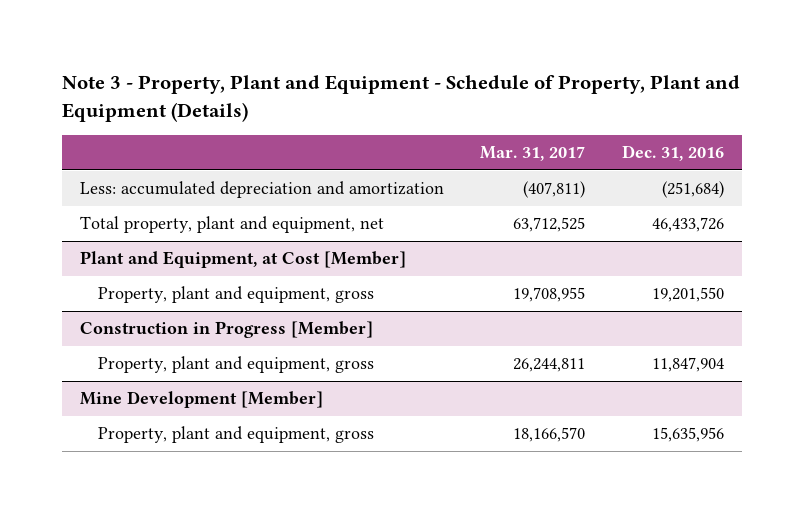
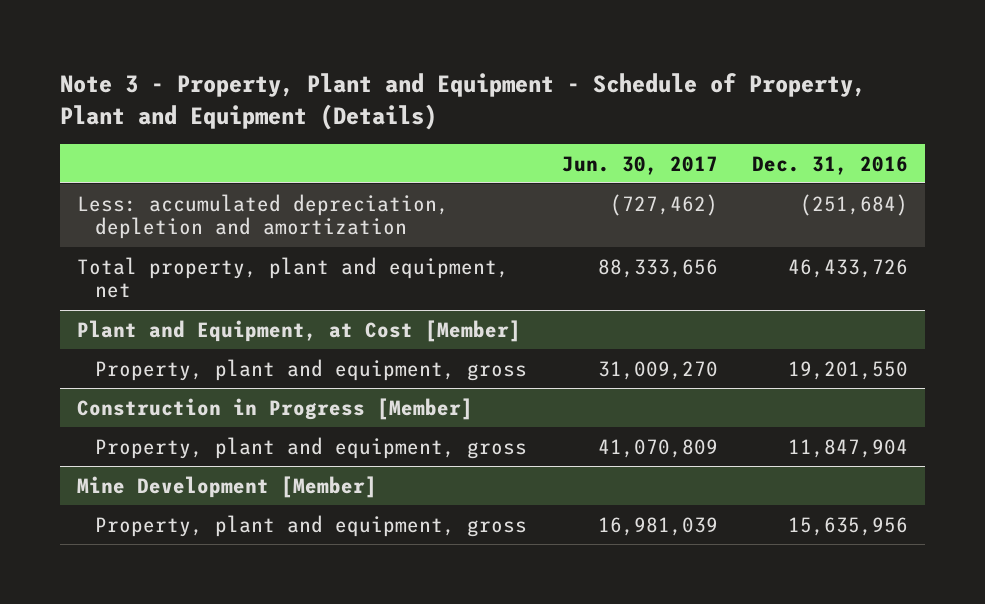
[480,146,586,162] Mar. 31, 2017 -> none
none -> [561,155,718,175] Jun. 30, 2017
[79,181,444,199] Less: accumulated depreciation and amortization -> [77,193,450,240] Less: accumulated depreciation, depletion and amortization

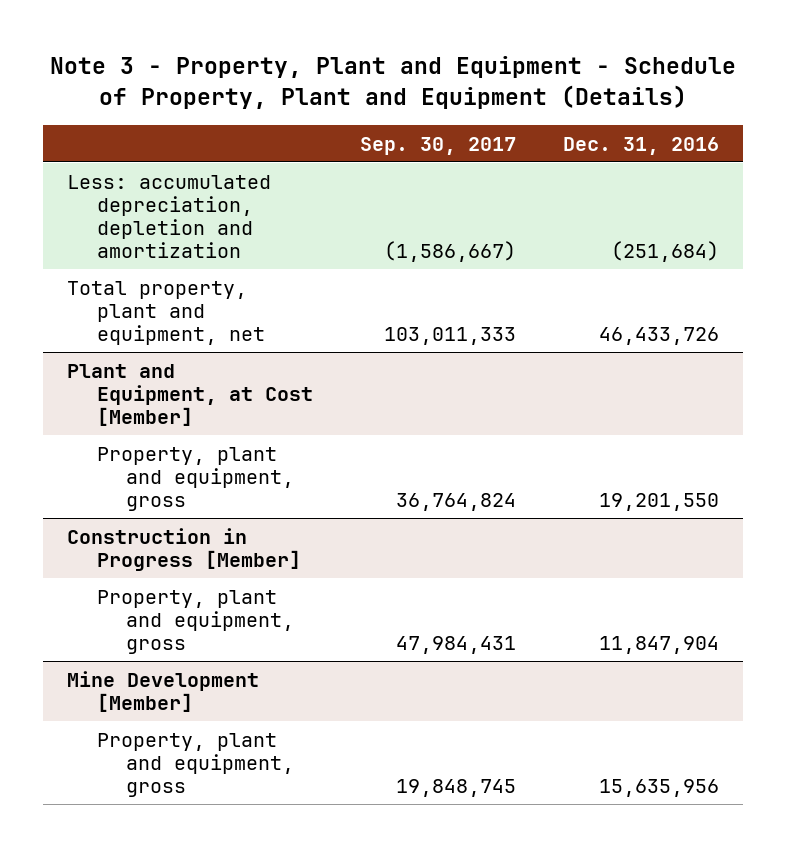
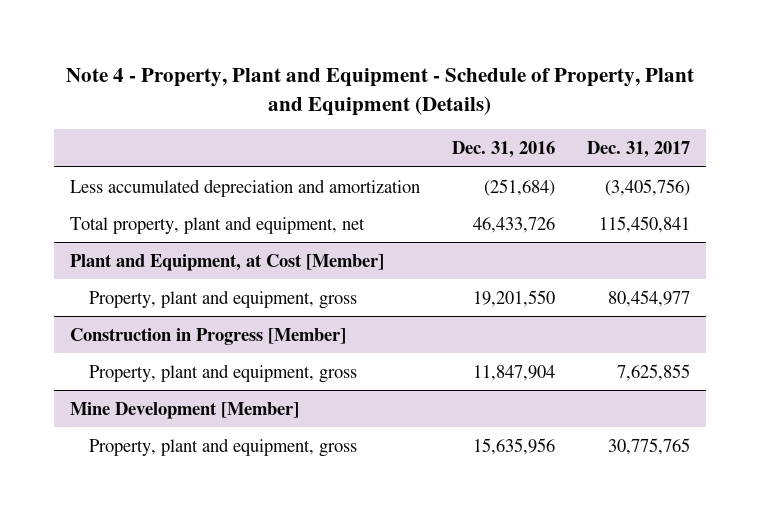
[50,56,737,110] Note 3 - Property, Plant and Equipment - Schedule of Property, Plant and Equipment (Details) -> [65,68,694,117] Note 4 - Property, Plant and Equipment - Schedule of Property, Plant and Equipment (Details)
[360,136,517,155] Sep. 30, 2017 -> none
none -> [586,141,690,159] Dec. 31, 2017
[67,174,272,259] Less: accumulated depreciation, depletion and amortization -> [69,178,420,197] Less accumulated depreciation and amortization

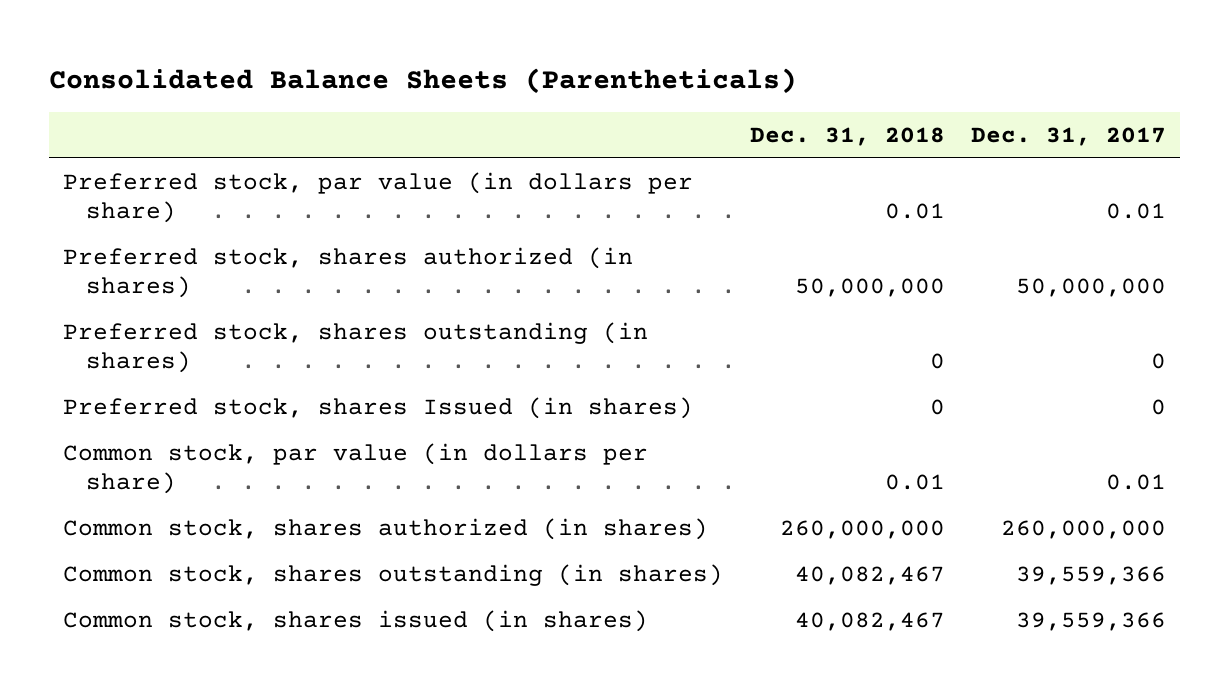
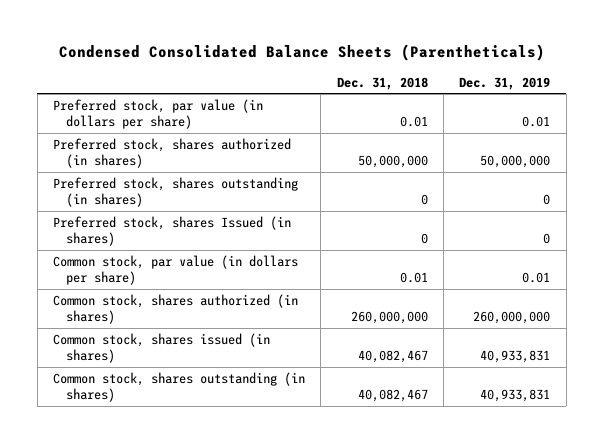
[49,67,798,94] Consolidated Balance Sheets (Parentheticals) -> [58,44,545,62] Condensed Consolidated Balance Sheets (Parentheticals)
[971,127,1167,147] Dec. 31, 2017 -> none
none -> [459,76,551,90] Dec. 31, 2019
[62,563,723,586] Common stock, shares outstanding (in shares) -> [52,371,305,403] Common stock, shares outstanding (in shares)

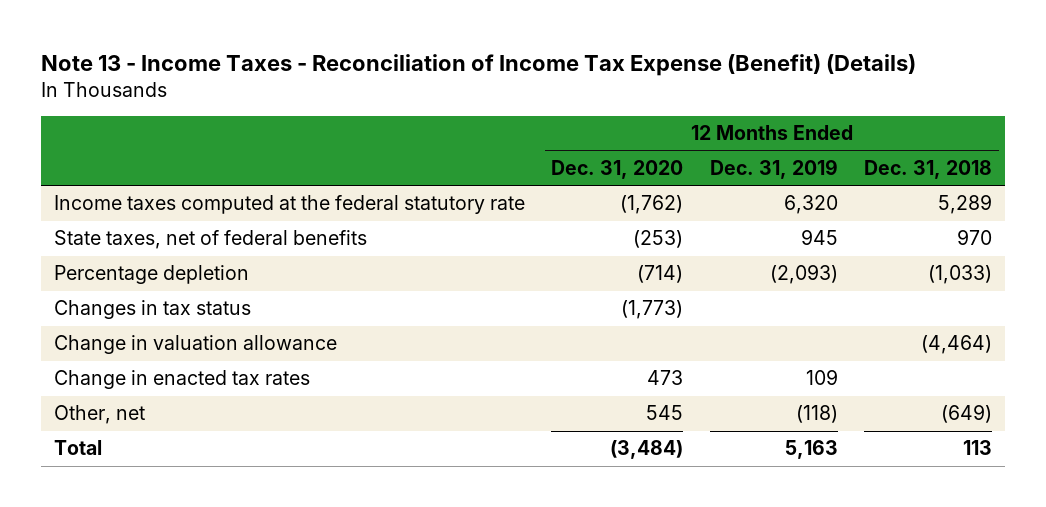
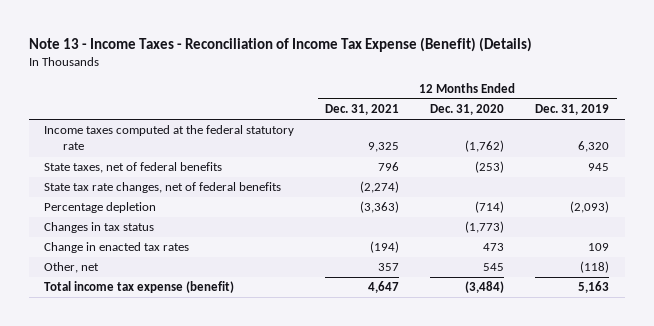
[863,160,992,180] Dec. 31, 2018 -> none
none -> [325,104,400,116] Dec. 31, 2021
none -> [44,182,282,194] State tax rate changes, net of federal benefits
[53,335,337,355] Change in valuation allowance -> none
[53,440,102,456] Total -> [44,281,235,294] Total income tax expense (benefit)

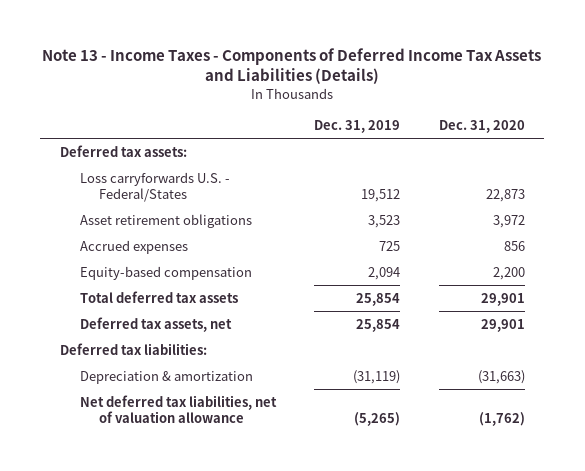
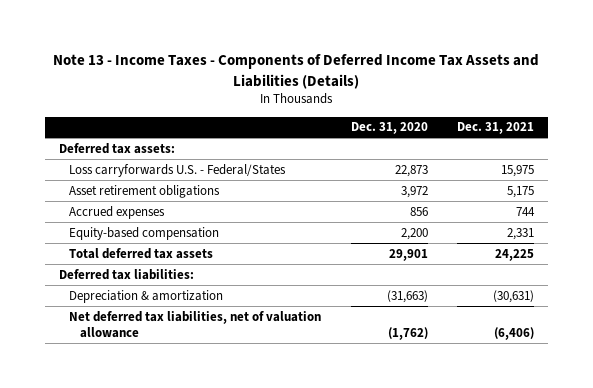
[314,119,401,133] Dec. 31, 2019 -> none
none -> [456,122,534,135] Dec. 31, 2021
[79,316,232,332] Deferred tax assets, net -> none

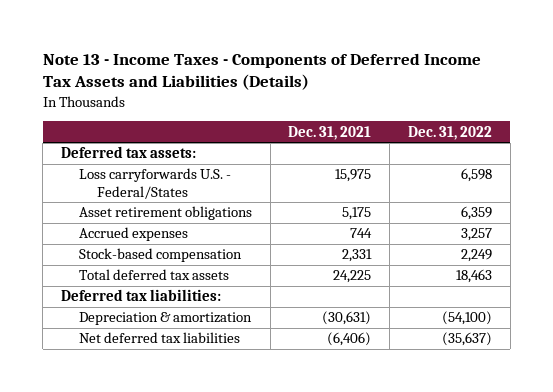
[350,122,428,135] Dec. 31, 2020 -> none
none -> [408,125,493,140] Dec. 31, 2022
[69,226,220,240] Equity-based compensation -> [78,248,242,263] Stock-based compensation
[69,310,322,338] Net deferred tax liabilities, net of valuation allowance -> [78,332,240,344] Net deferred tax liabilities

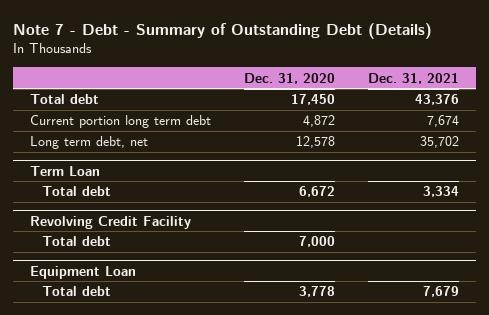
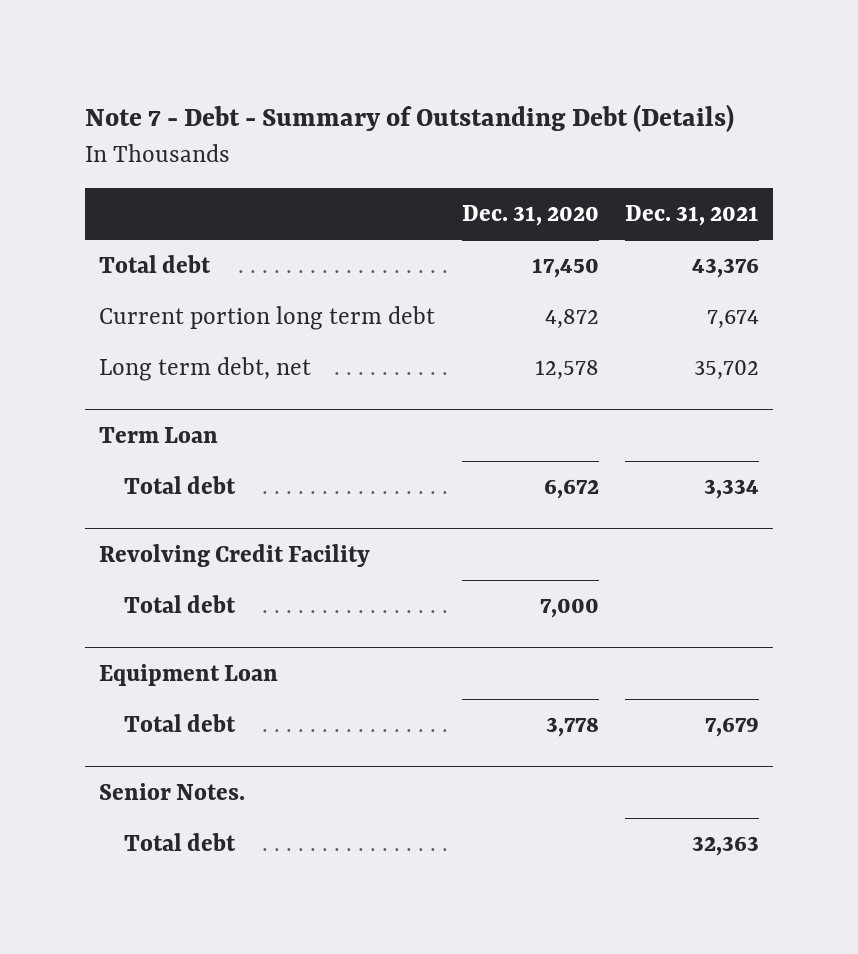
none -> [98,782,245,800] Senior Notes.
none -> [123,833,236,852] Total debt

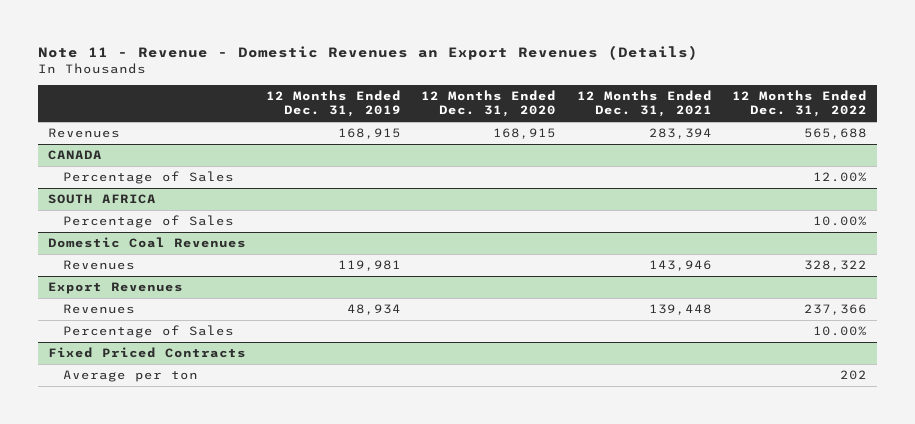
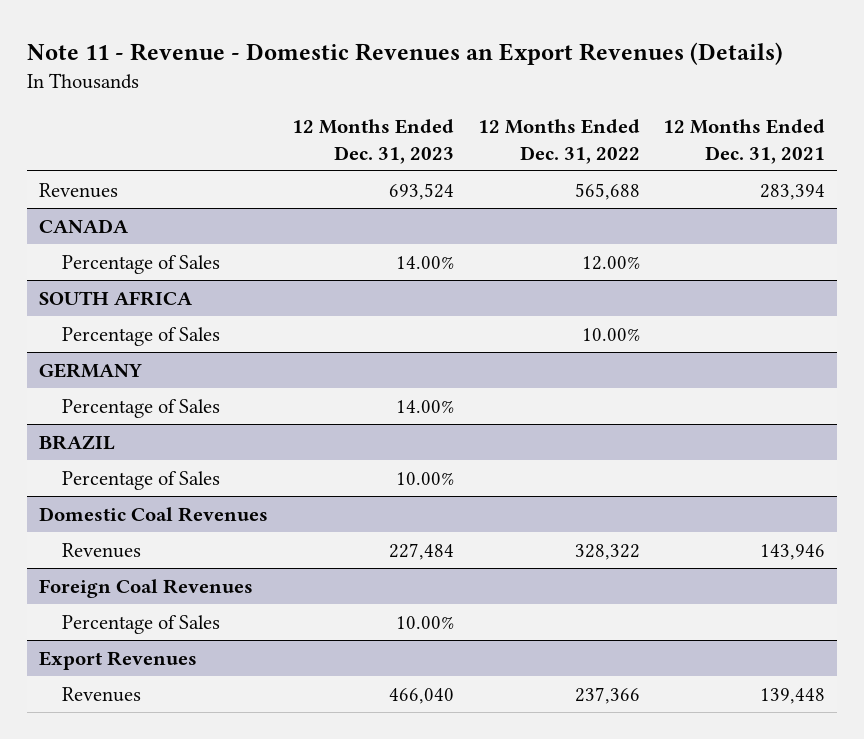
[266,89,402,118] 12 Months Ended Dec. 31, 2019 -> none
[421,89,557,118] 12 Months Ended Dec. 31, 2020 -> none
none -> [291,118,454,164] 12 Months Ended Dec. 31, 2023
none -> [39,362,143,378] GERMANY
none -> [61,398,220,418] Percentage of Sales
none -> [39,434,116,450] BRAZIL
none -> [61,470,220,490] Percentage of Sales
none -> [39,578,254,598] Foreign Coal Revenues
none -> [61,614,220,634] Percentage of Sales
[63,325,235,339] Percentage of Sales -> none
[48,347,247,359] Fixed Priced Contracts -> none
[63,370,199,383] Average per ton -> none

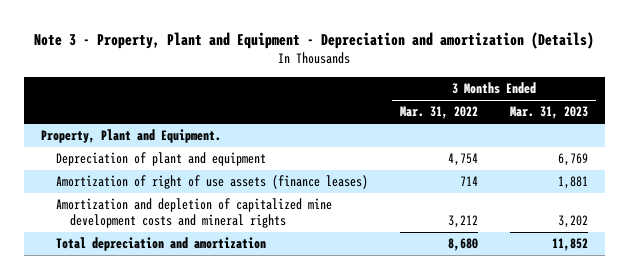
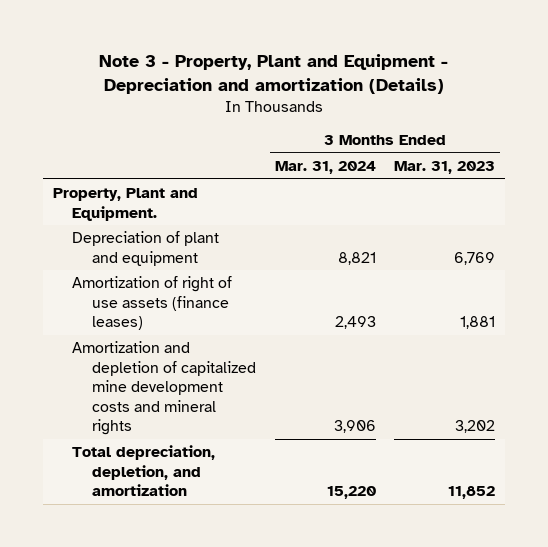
[399,106,478,120] Mar. 31, 2022 -> none
none -> [274,161,376,175] Mar. 31, 2024
[55,237,266,252] Total depreciation and amortization -> [72,445,216,497] Total depreciation, depletion, and amortization

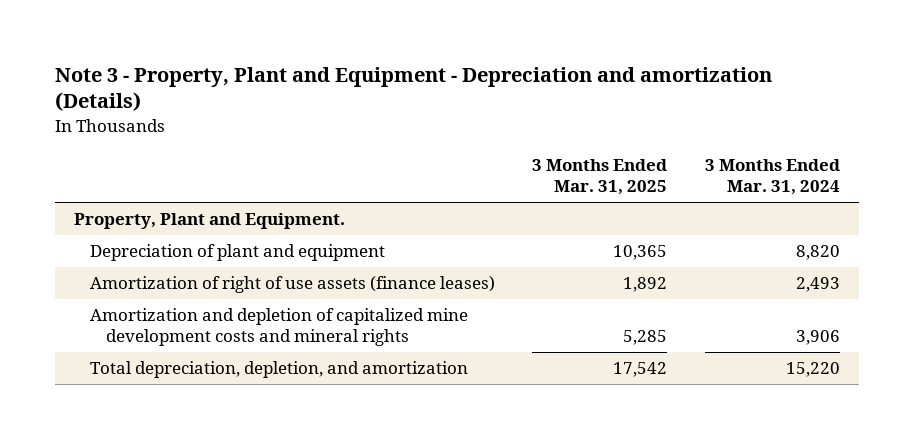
[394,161,496,175] Mar. 31, 2023 -> none
none -> [532,159,668,196] 3 Months Ended Mar. 31, 2025
[337,251,376,265] 8,821 -> [796,245,841,261] 8,820

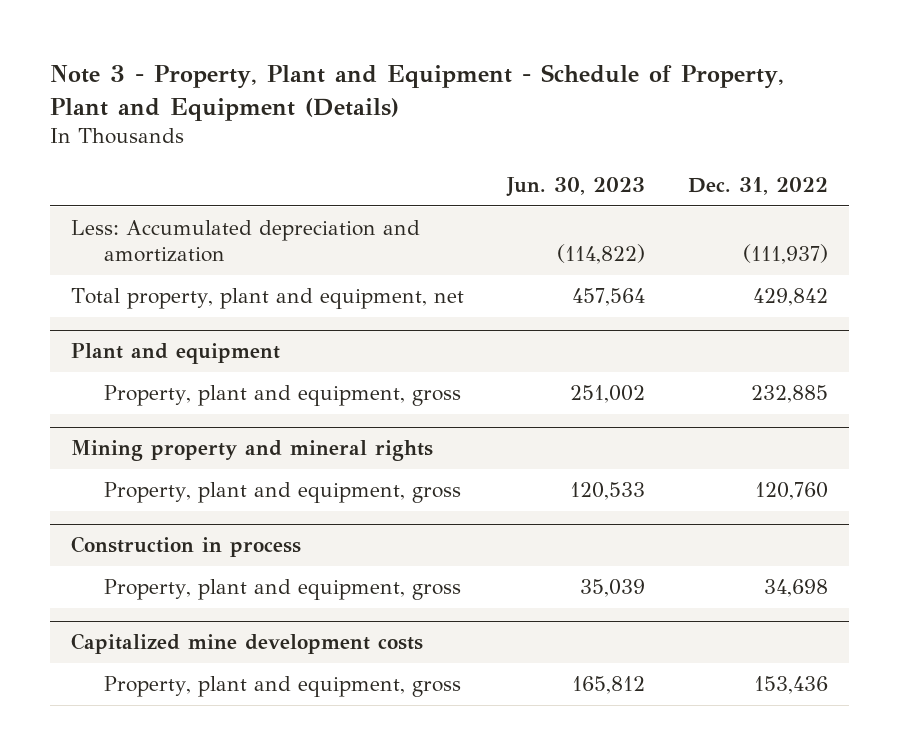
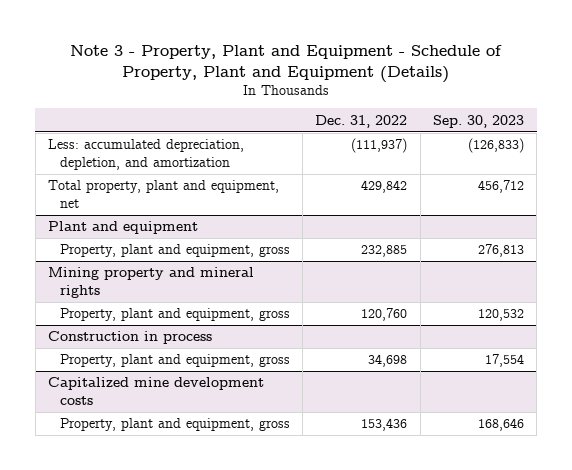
[506,177,646,198] Jun. 30, 2023 -> none
none -> [433,114,525,128] Sep. 30, 2023
[71,220,421,263] Less: Accumulated depreciation and amortization -> [48,139,245,170] Less: accumulated depreciation, depletion, and amortization

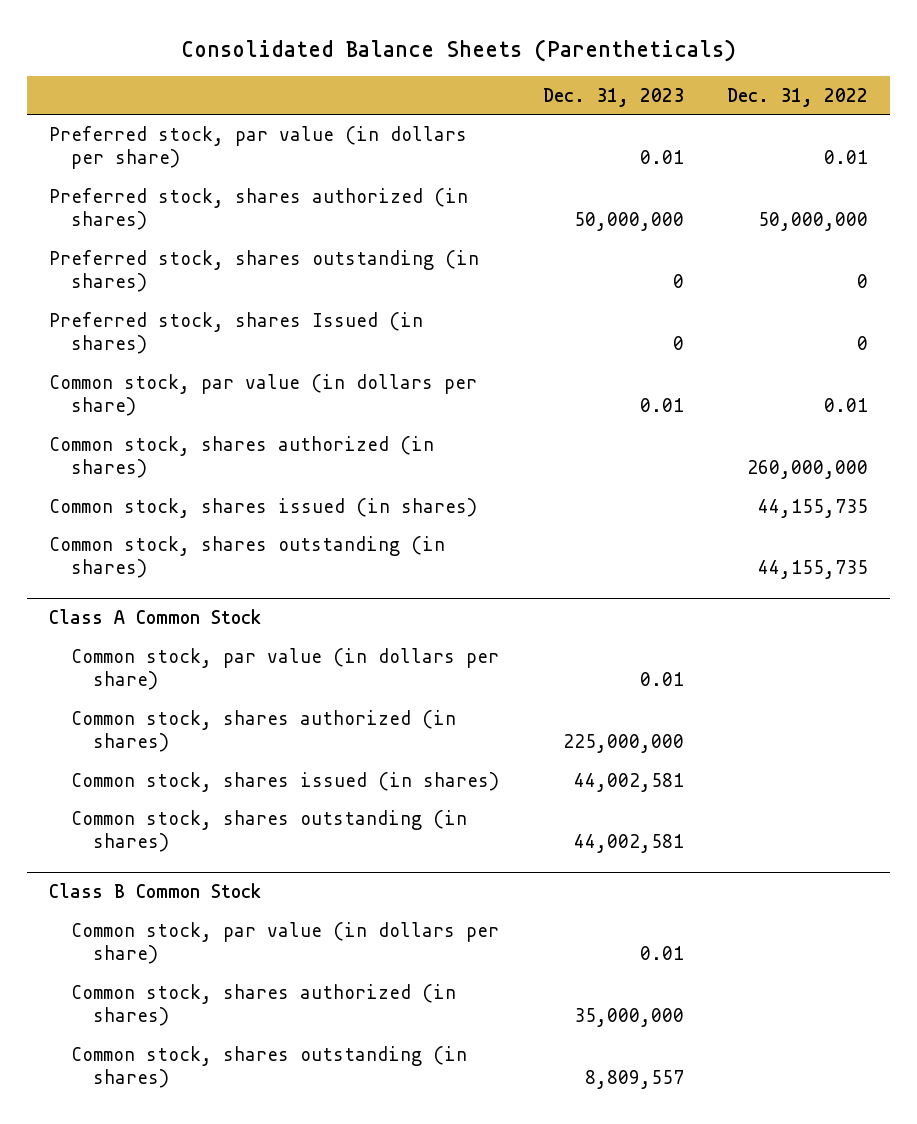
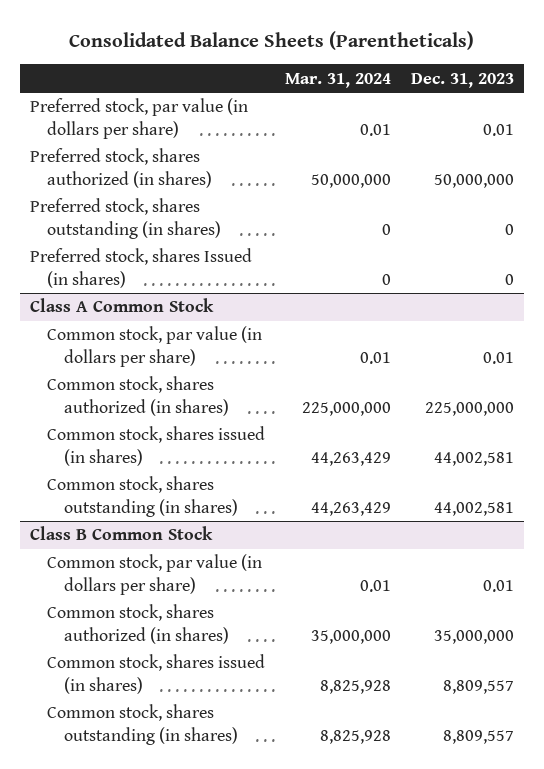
[727,87,869,107] Dec. 31, 2022 -> none
none -> [284,72,391,88] Mar. 31, 2024
[48,373,477,417] Common stock, par value (in dollars per share) -> none
[48,435,434,479] Common stock, shares authorized (in shares) -> none
[48,497,477,518] Common stock, shares issued (in shares) -> none
[48,535,445,579] Common stock, shares outstanding (in shares) -> none
none -> [46,654,265,694] Common stock, shares issued (in shares)

